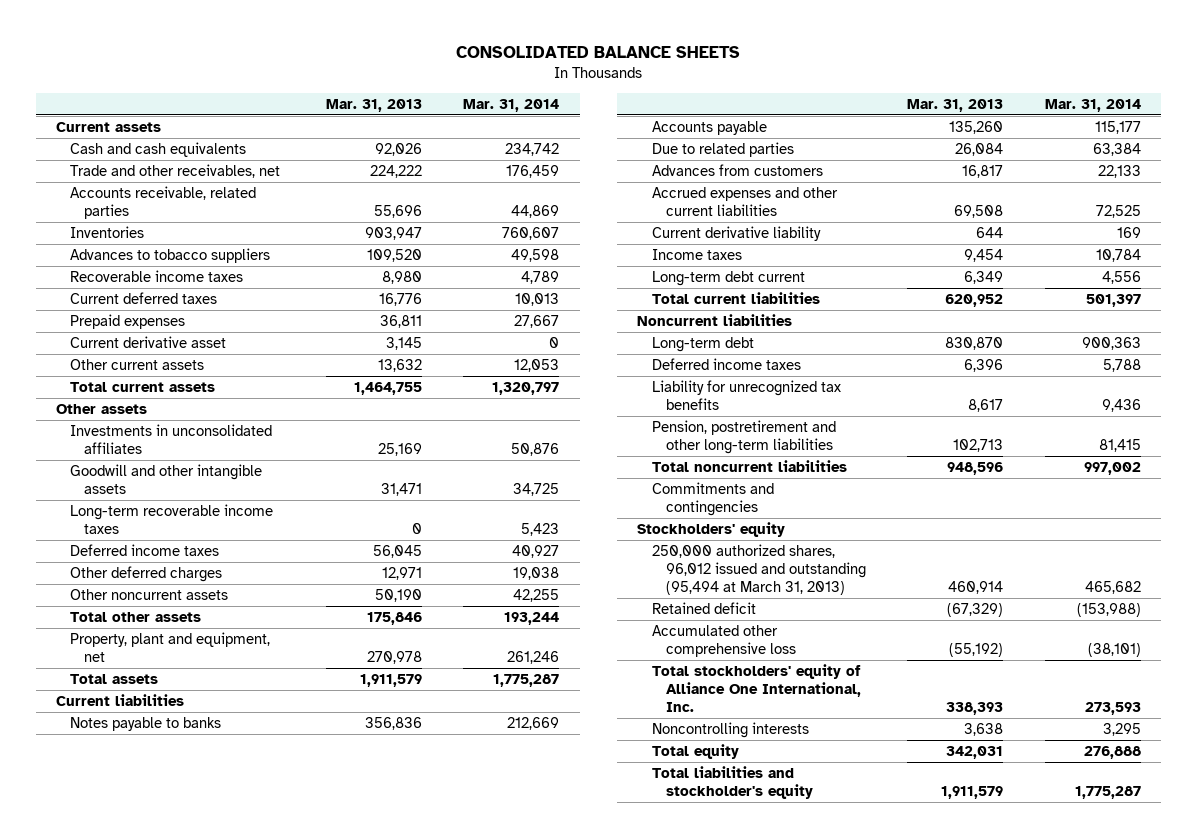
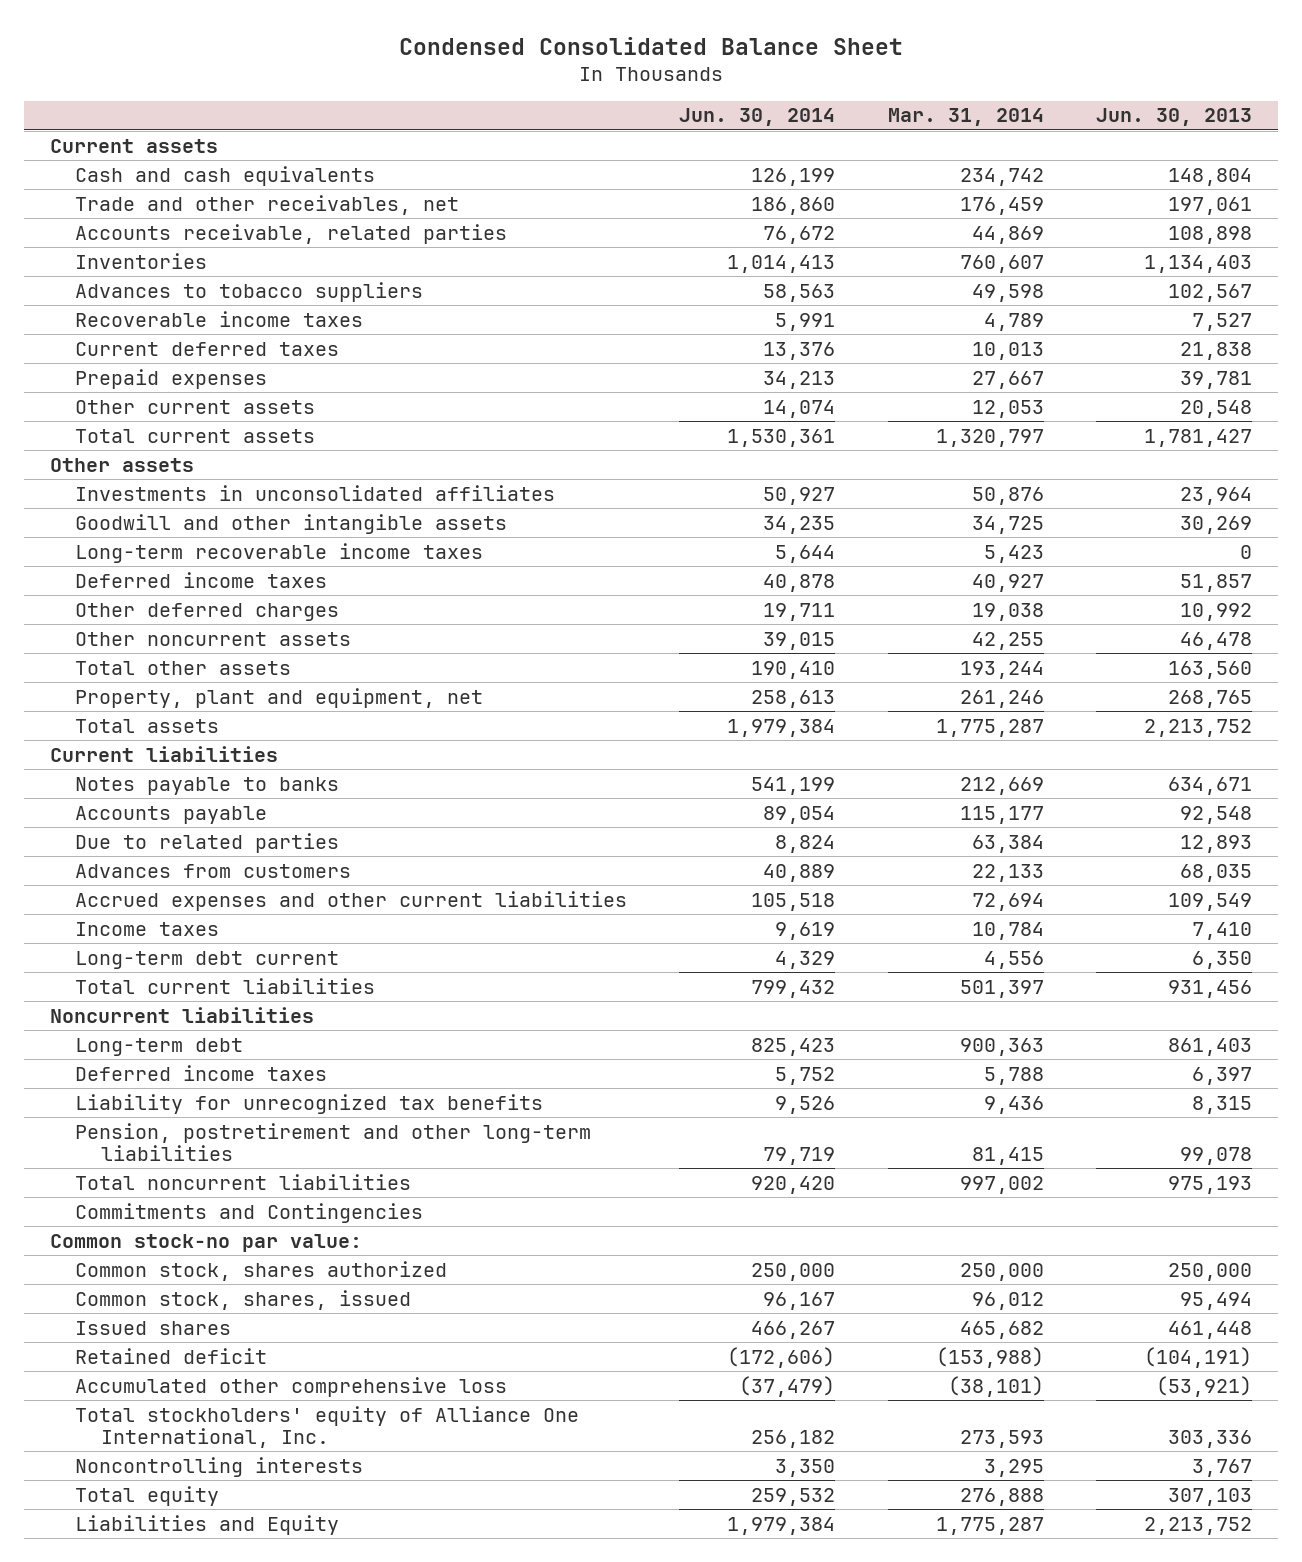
[456,46,741,59] CONSOLIDATED BALANCE SHEETS -> [398,36,903,55] Condensed Consolidated Balance Sheet
[325,98,422,112] Mar. 31, 2013 -> none
none -> [679,108,836,127] Jun. 30, 2014
none -> [1095,108,1252,127] Jun. 30, 2013
[70,336,227,349] Current derivative asset -> none
[651,226,821,242] Current derivative liability -> none
[1095,204,1141,218] 72,525 -> [971,892,1044,911] 72,694
[637,522,786,538] Stockholders' equity -> none
[651,482,774,516] Commitments and contingencies -> [75,1202,424,1223] Commitments and Contingencies
none -> [50,1233,363,1252] Common stock-no par value:
none -> [75,1260,448,1281] Common stock, shares authorized
none -> [75,1289,412,1310] Common stock, shares, issued
[651,544,866,595] 250,000 authorized shares, 96,012 issued and outstanding (95,494 at March 31, 2013) -> [75,1320,232,1335] Issued shares
[651,766,813,799] Total liabilities and stockholder's equity -> [75,1514,340,1535] Liabilities and Equity

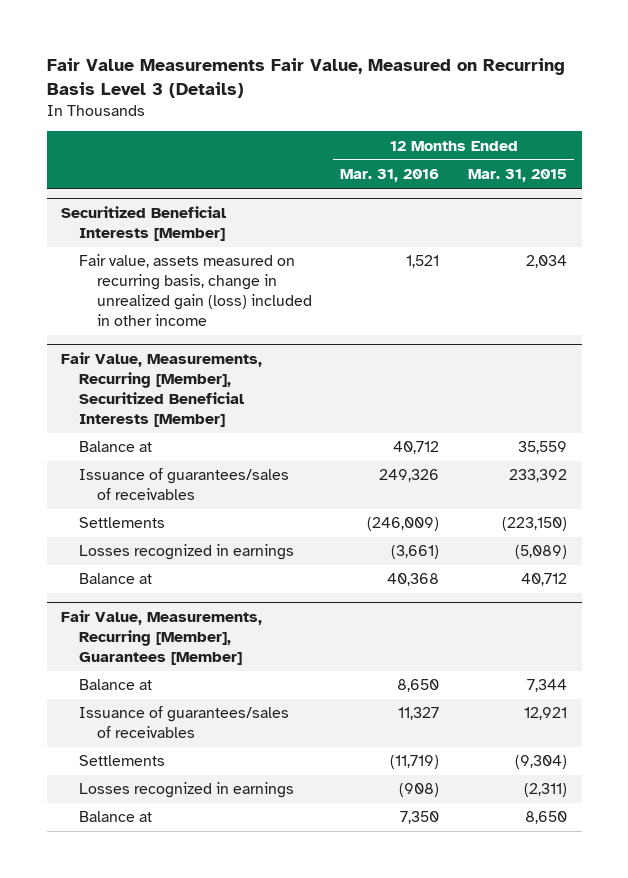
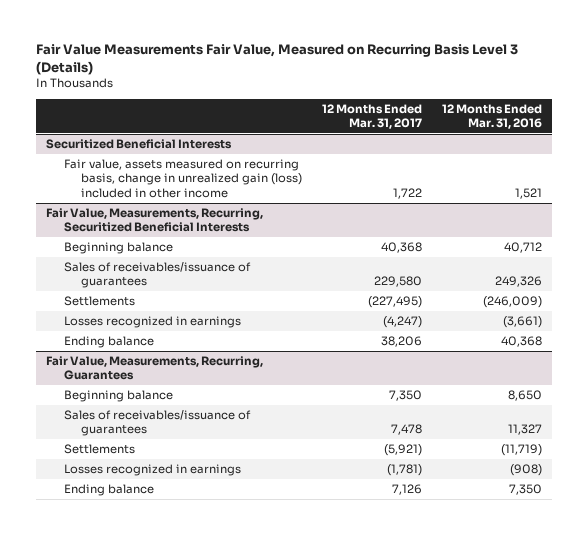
[468,169,568,183] Mar. 31, 2015 -> none
none -> [322,103,423,130] 12 Months Ended Mar. 31, 2017
[60,206,226,242] Securitized Beneficial Interests [Member] -> [46,139,233,150] Securitized Beneficial Interests
[60,352,262,427] Fair Value, Measurements, Recurring [Member], Securitized Beneficial Interests [Member] -> [46,208,264,233] Fair Value, Measurements, Recurring, Securitized Beneficial Interests
[78,441,152,453] Balance at -> [63,242,173,255] Beginning balance
[78,468,289,501] Issuance of guarantees/sales of receivables -> [63,262,251,289] Sales of receivables/issuance of guarantees
[78,573,152,585] Balance at -> [63,336,154,349] Ending balance
[60,610,262,665] Fair Value, Measurements, Recurring [Member], Guarantees [Member] -> [46,356,264,381] Fair Value, Measurements, Recurring, Guarantees
[78,679,152,691] Balance at -> [63,390,173,403] Beginning balance
[78,706,289,739] Issuance of guarantees/sales of receivables -> [63,410,251,437] Sales of receivables/issuance of guarantees
[78,811,152,823] Balance at -> [63,484,154,497] Ending balance

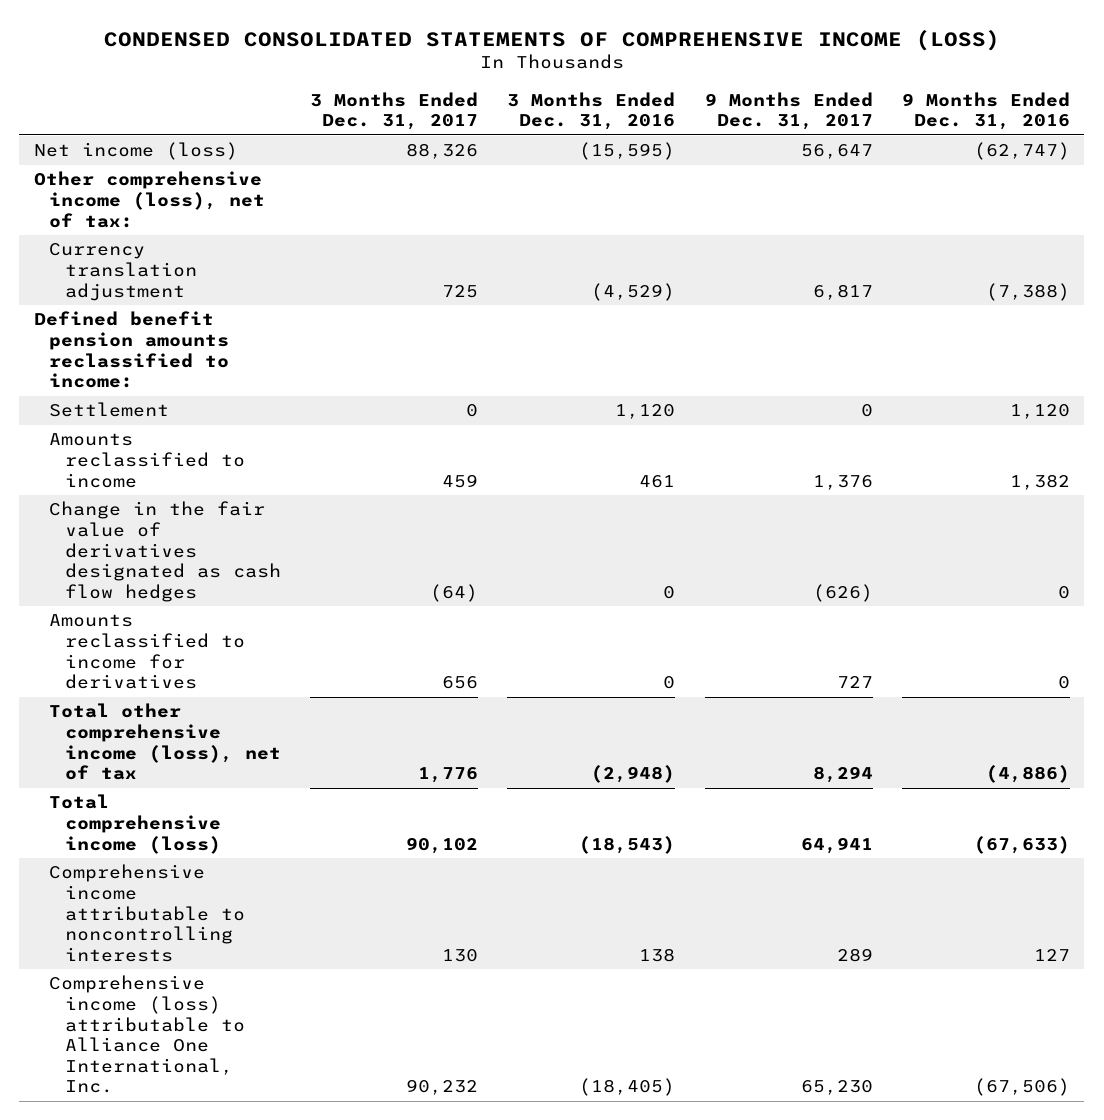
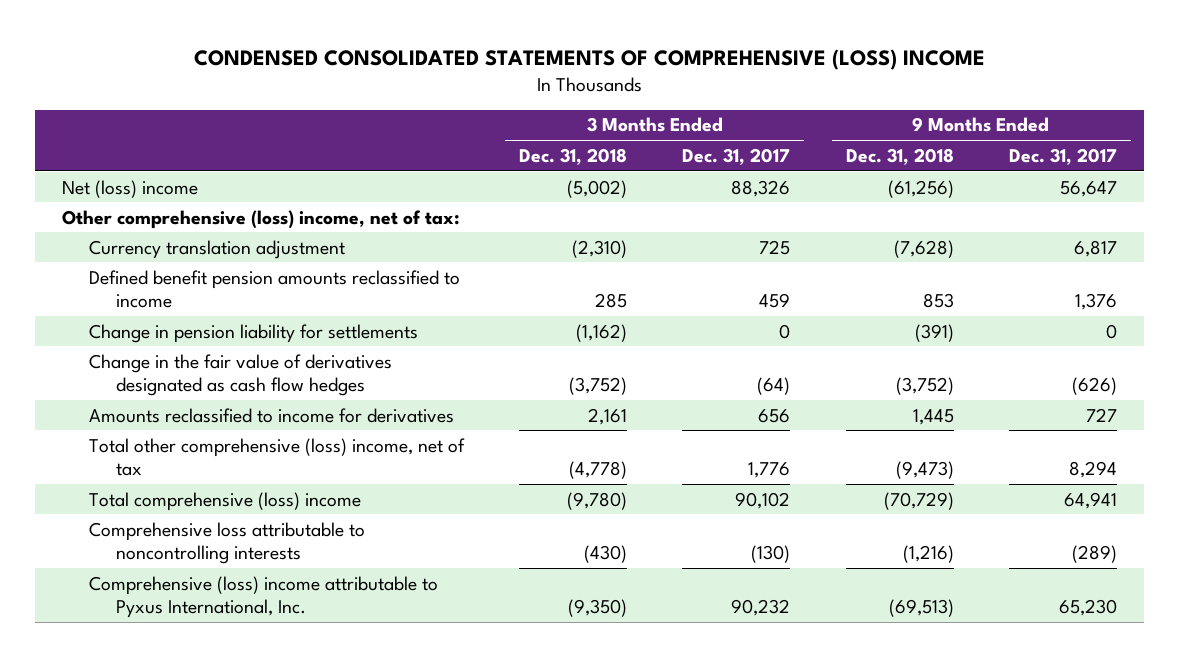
[103,29,1000,51] CONDENSED CONSOLIDATED STATEMENTS OF COMPREHENSIVE INCOME (LOSS) -> [193,48,985,70] CONDENSED CONSOLIDATED STATEMENTS OF COMPREHENSIVE (LOSS) INCOME
[507,91,676,131] 3 Months Ended Dec. 31, 2016 -> none
[901,91,1070,131] 9 Months Ended Dec. 31, 2016 -> none
none -> [519,147,628,165] Dec. 31, 2018
none -> [845,147,954,165] Dec. 31, 2018
[33,142,238,161] Net income (loss) -> [62,179,199,198] Net (loss) income
[33,171,266,228] Other comprehensive income (loss), net of tax: -> [62,209,461,229] Other comprehensive (loss) income, net of tax:
[33,311,230,389] Defined benefit pension amounts reclassified to income: -> none
[49,402,170,418] Settlement -> none
[49,433,245,488] Amounts reclassified to income -> [88,269,460,309] Defined benefit pension amounts reclassified to income
none -> [88,323,418,343] Change in pension liability for settlements
[49,703,281,781] Total other comprehensive income (loss), net of tax -> [88,437,465,477] Total other comprehensive (loss) income, net of tax
[49,794,221,854] Total comprehensive income (loss) -> [88,491,361,511] Total comprehensive (loss) income
[49,864,245,962] Comprehensive income attributable to noncontrolling interests -> [88,521,365,565] Comprehensive loss attributable to noncontrolling interests
[442,948,479,962] 130 -> [751,545,791,564] (130)
[836,947,873,962] 289 -> [1071,545,1117,564] (289)
[49,975,245,1094] Comprehensive income (loss) attributable to Alliance One International, Inc. -> [88,575,438,619] Comprehensive (loss) income attributable to Pyxus International, Inc.

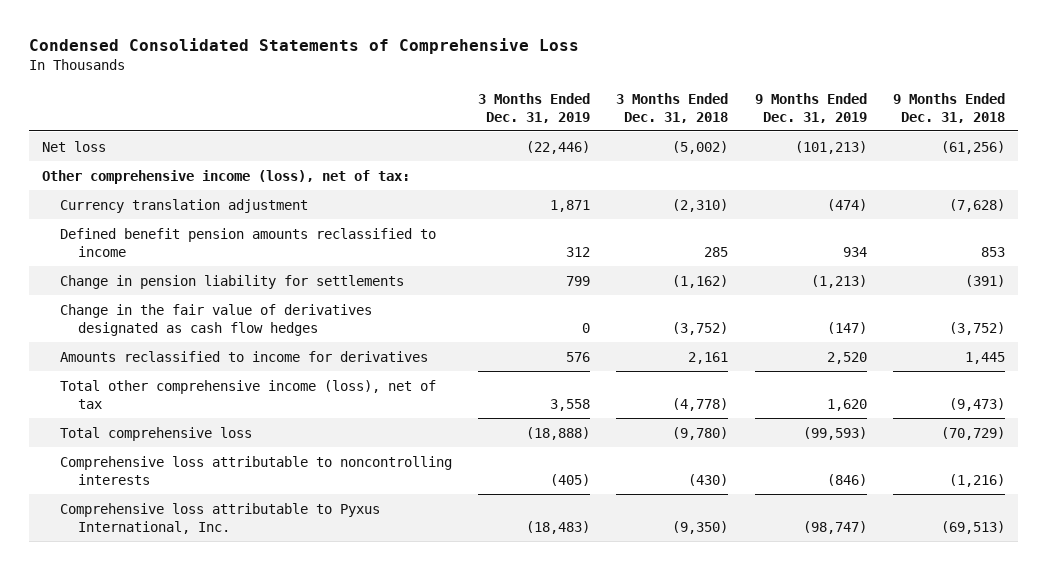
[193,48,985,70] CONDENSED CONSOLIDATED STATEMENTS OF COMPREHENSIVE (LOSS) INCOME -> [28,37,579,54] Condensed Consolidated Statements of Comprehensive Loss
[682,147,791,165] Dec. 31, 2017 -> none
[1008,147,1117,165] Dec. 31, 2017 -> none
none -> [478,92,591,123] 3 Months Ended Dec. 31, 2019
none -> [754,92,867,123] 9 Months Ended Dec. 31, 2019
[62,179,199,198] Net (loss) income -> [41,140,106,152] Net loss
[62,209,461,229] Other comprehensive (loss) income, net of tax: -> [41,169,410,184] Other comprehensive income (loss), net of tax:
[88,437,465,477] Total other comprehensive (loss) income, net of tax -> [60,379,437,409] Total other comprehensive income (loss), net of tax
[88,491,361,511] Total comprehensive (loss) income -> [60,426,253,441] Total comprehensive loss
[88,575,438,619] Comprehensive (loss) income attributable to Pyxus International, Inc. -> [60,502,381,534] Comprehensive loss attributable to Pyxus International, Inc.

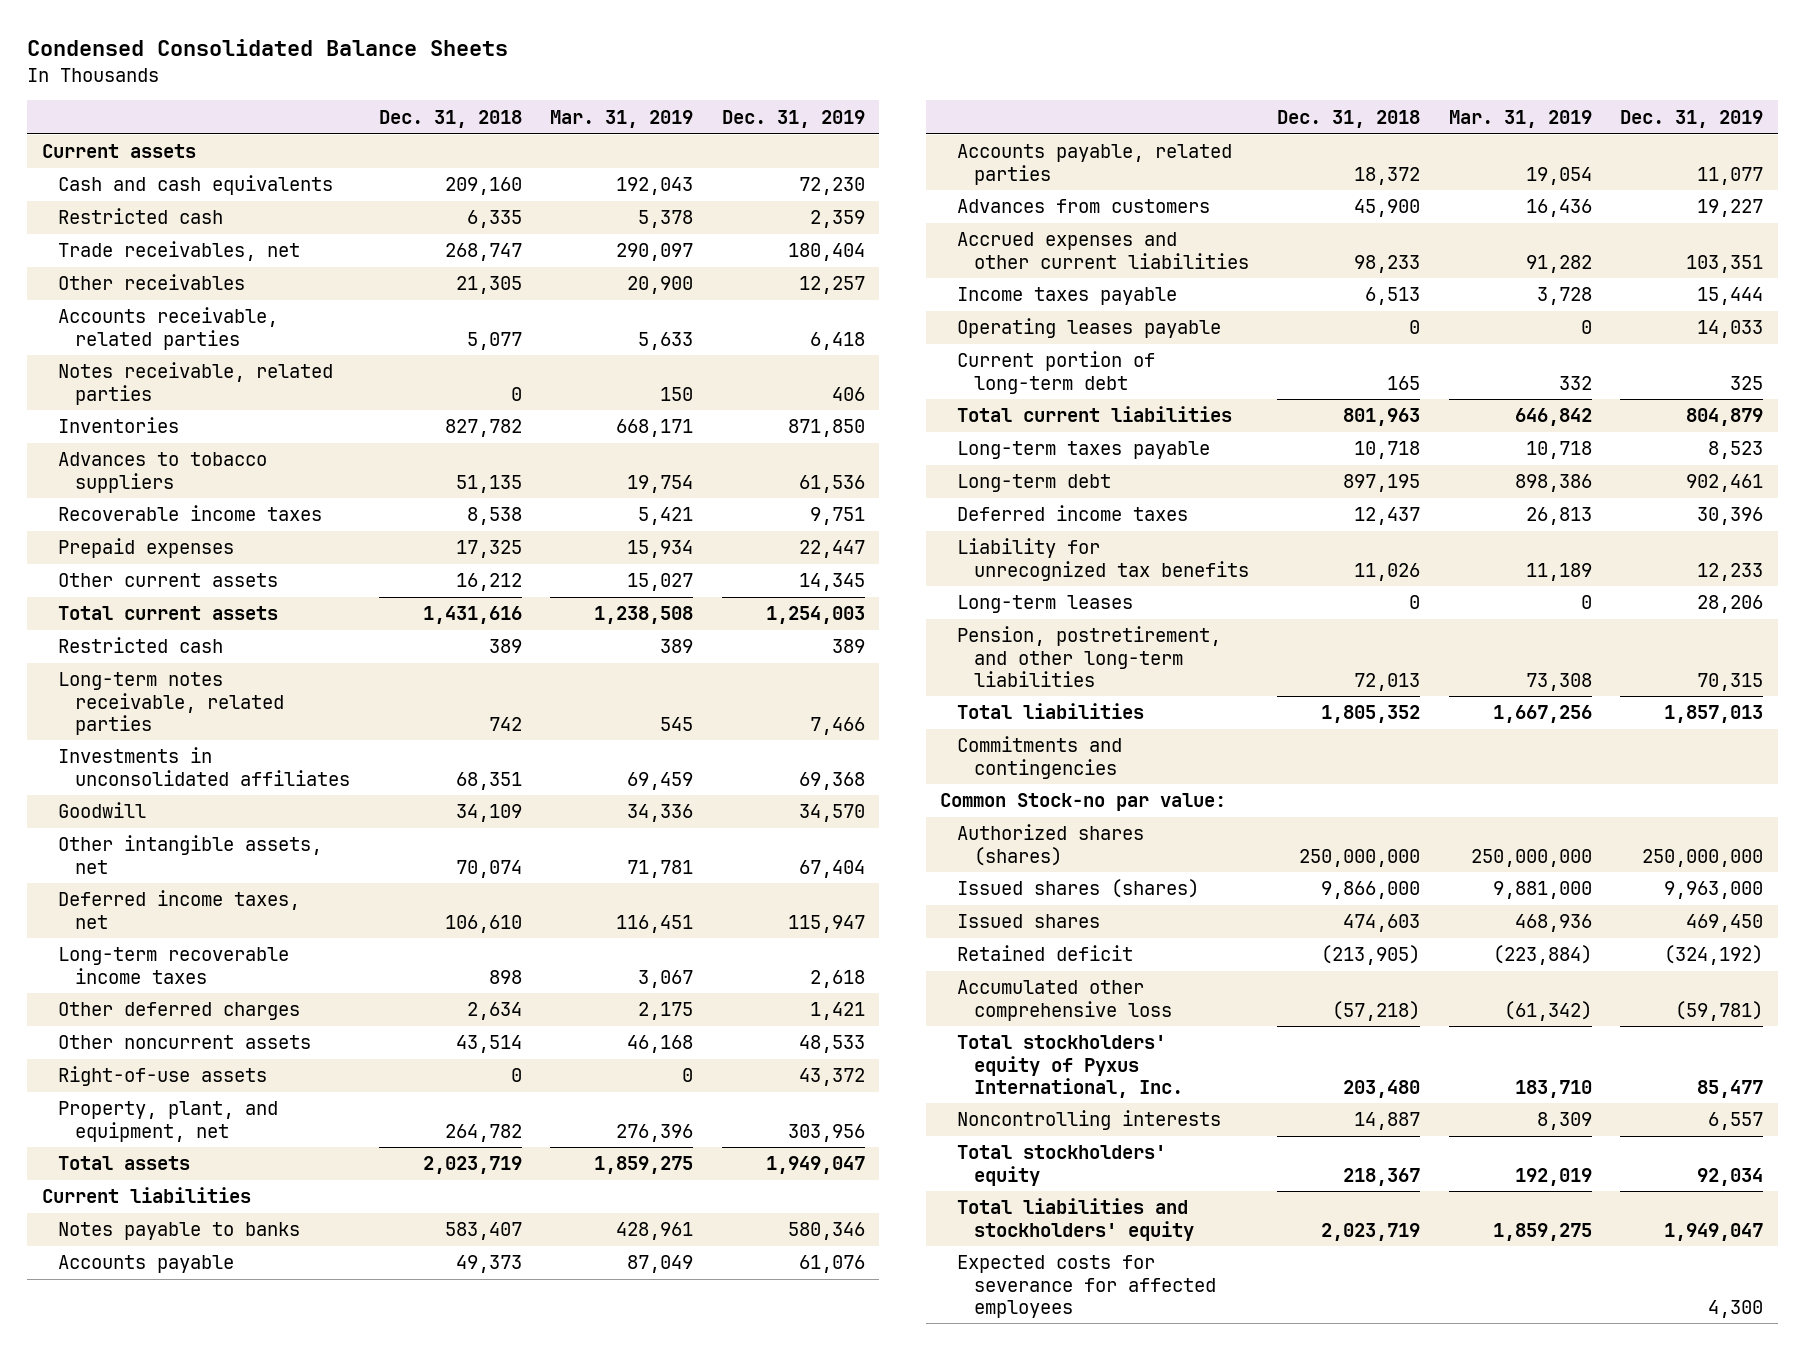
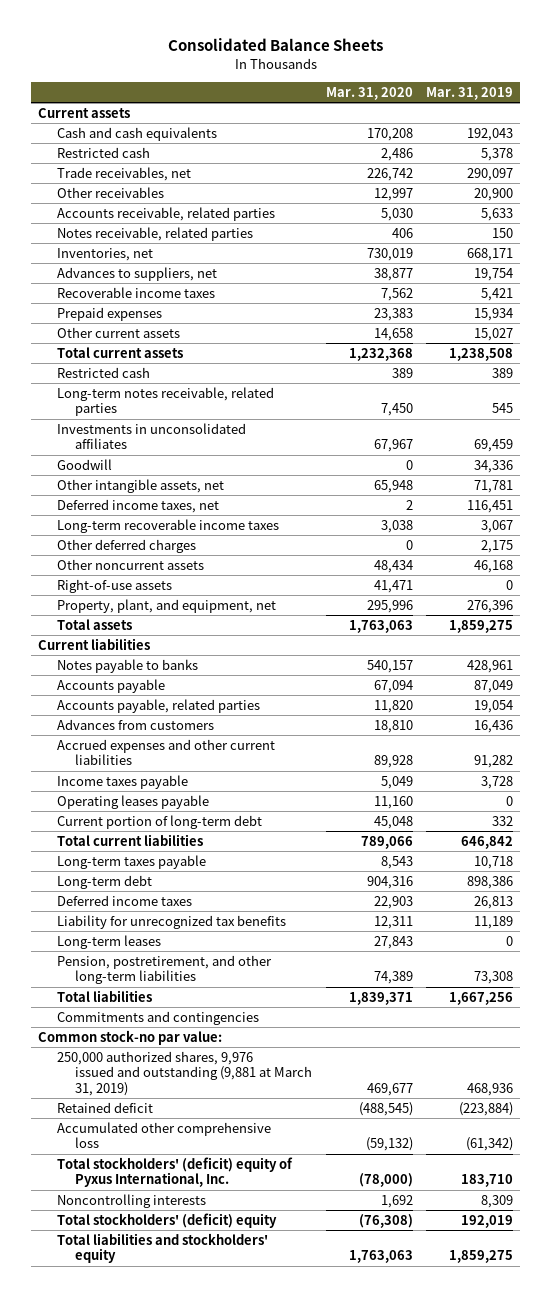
[27,39,509,57] Condensed Consolidated Balance Sheets -> [167,38,383,52] Consolidated Balance Sheets
[378,109,522,128] Dec. 31, 2018 -> none
[721,109,865,128] Dec. 31, 2019 -> none
none -> [325,86,413,100] Mar. 31, 2020
[58,417,180,434] Inventories -> [56,247,153,261] Inventories, net
[58,452,268,493] Advances to tobacco suppliers -> [56,266,217,281] Advances to suppliers, net
[956,824,1144,866] Authorized shares (shares) -> none
[956,879,1199,899] Issued shares (shares) -> none
[940,793,1227,812] Common Stock-no par value: -> [37,1029,222,1045] Common stock-no par value:
[956,914,1100,929] Issued shares -> [56,1050,313,1096] 250,000 authorized shares, 9,976 issued and outstanding (9,881 at March 31, 2019)
[956,1035,1183,1098] Total stockholders' equity of Pyxus International, Inc. -> [56,1156,293,1188] Total stockholders' (deficit) equity of Pyxus International, Inc.
[956,1145,1166,1186] Total stockholders' equity -> [56,1212,277,1228] Total stockholders' (deficit) equity
[956,1255,1216,1318] Expected costs for severance for affected employees -> none

